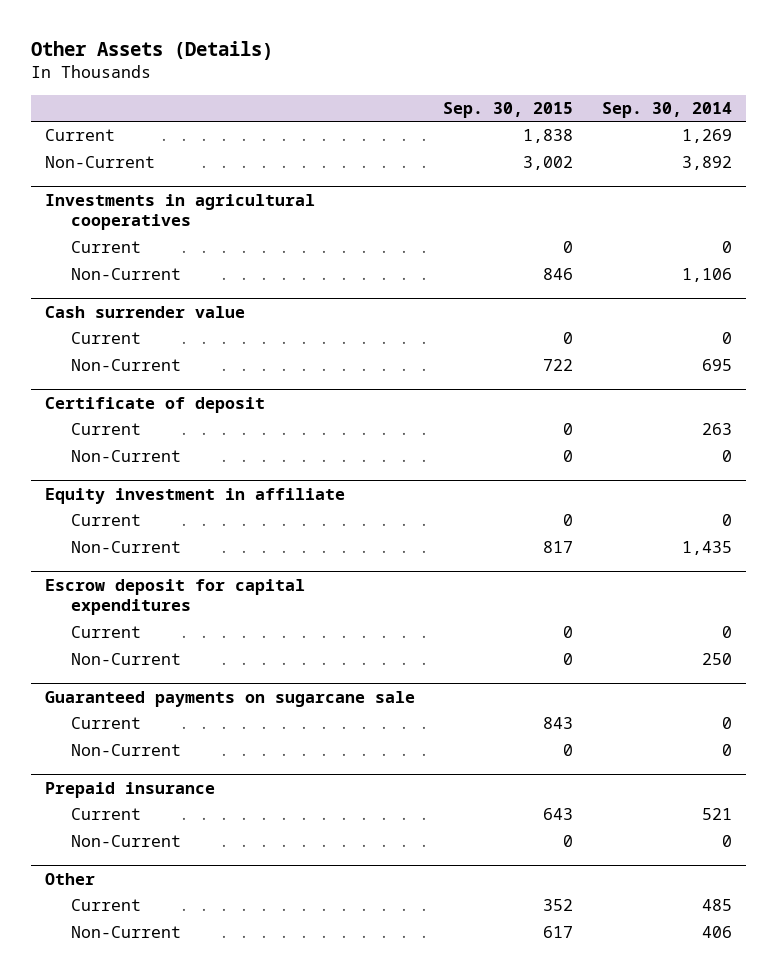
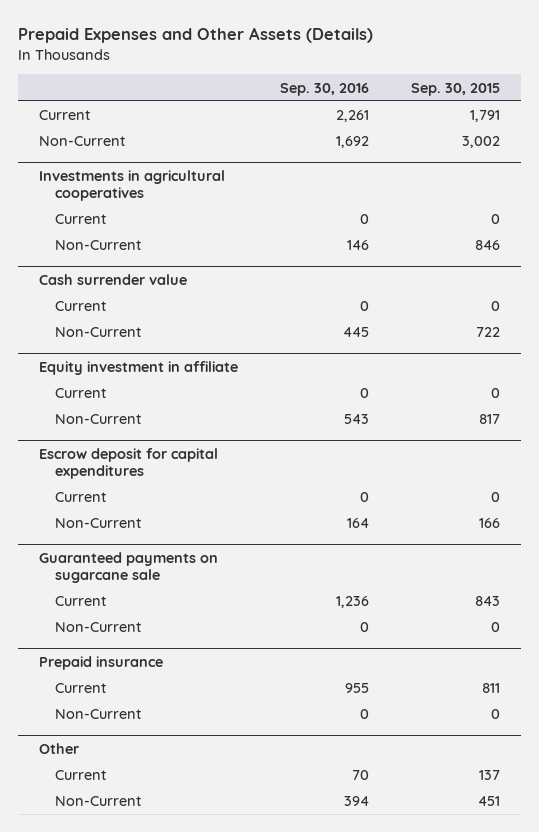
[30,41,273,61] Other Assets (Details) -> [18,27,374,44] Prepaid Expenses and Other Assets (Details)
[601,101,732,118] Sep. 30, 2014 -> none
none -> [279,82,369,96] Sep. 30, 2016
[523,129,574,144] 1,838 -> [469,110,500,123] 1,791
[44,396,265,413] Certificate of deposit -> none
[70,423,141,436] Current -> none
[70,450,181,463] Non-Current -> none
[563,653,574,666] 0 -> [478,518,500,529] 166
[543,808,574,821] 643 -> [481,683,500,694] 811
[543,899,574,912] 352 -> [478,770,500,781] 137
[543,926,574,939] 617 -> [477,796,500,807] 451

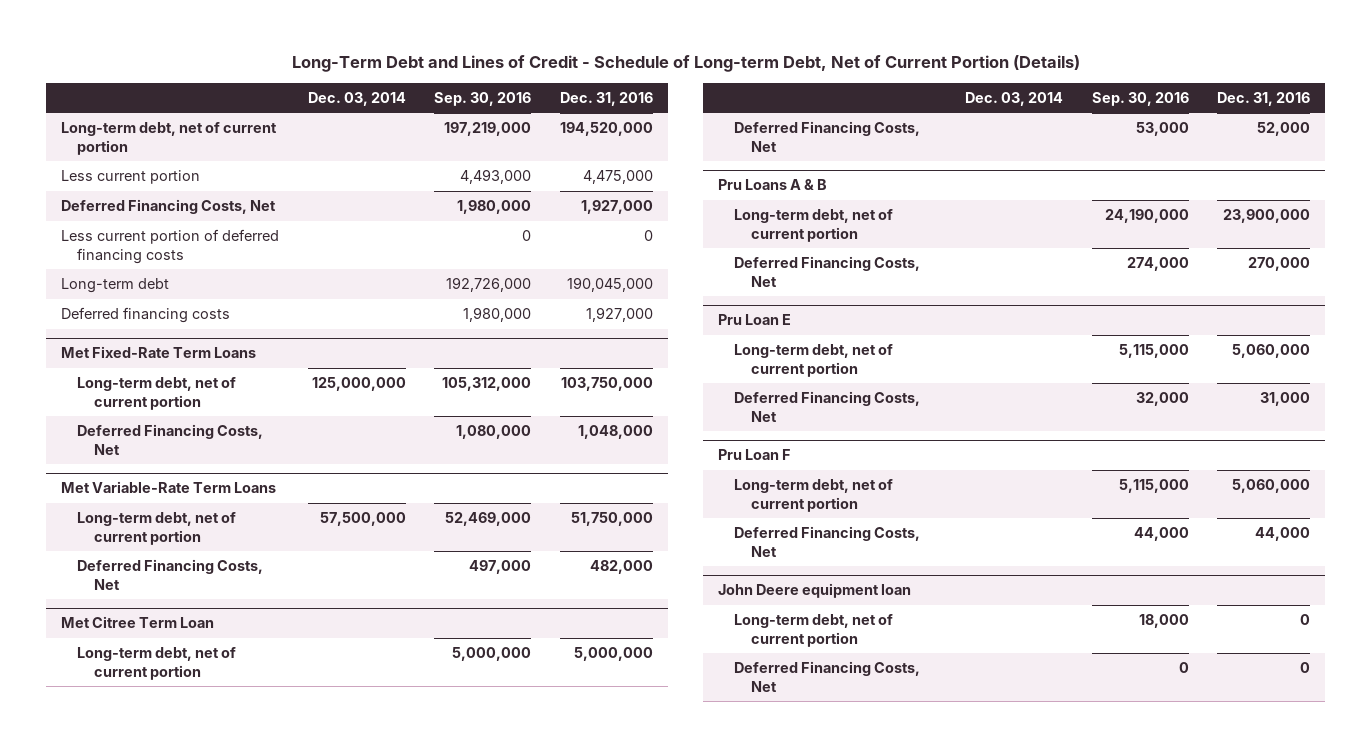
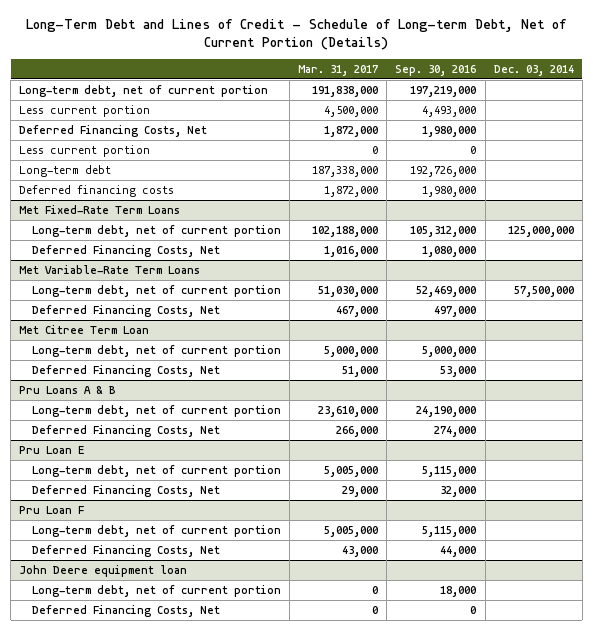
[560,91,654,106] Dec. 31, 2016 -> none
none -> [298,64,379,76] Mar. 31, 2017
[60,229,279,264] Less current portion of deferred financing costs -> [19,144,151,157] Less current portion

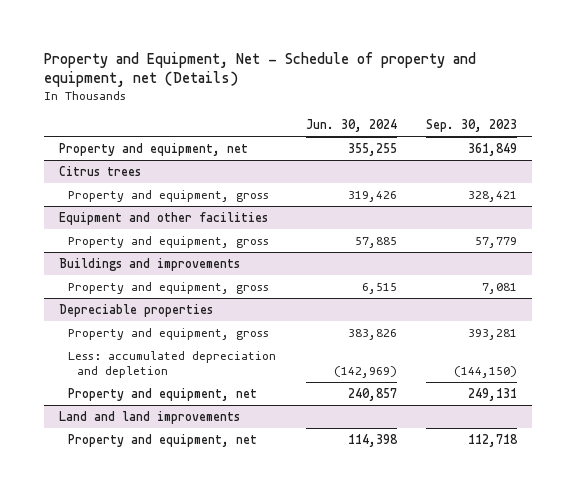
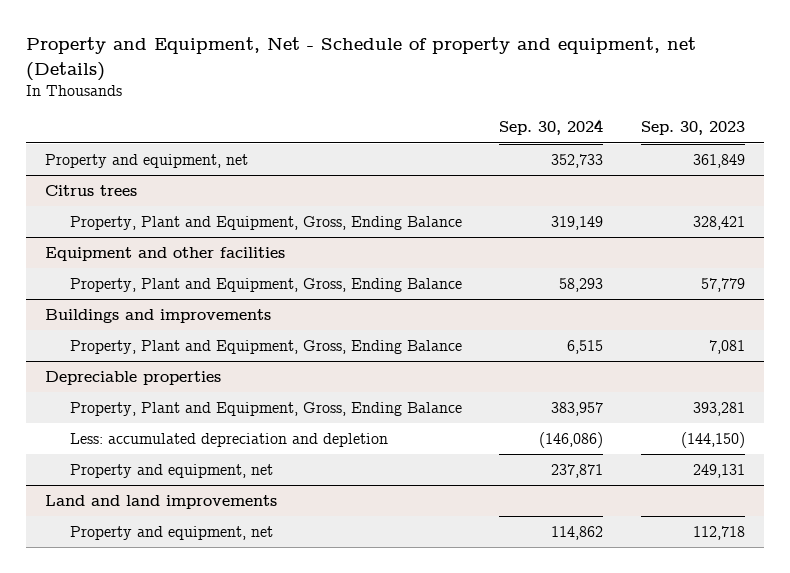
[305,119,397,133] Jun. 30, 2024 -> none
none -> [499,119,604,136] Sep. 30, 2024
[67,190,269,203] Property and equipment, gross -> [69,215,462,230] Property, Plant and Equipment, Gross, Ending Balance
[67,236,269,249] Property and equipment, gross -> [69,277,462,292] Property, Plant and Equipment, Gross, Ending Balance
[67,282,269,295] Property and equipment, gross -> [69,339,462,354] Property, Plant and Equipment, Gross, Ending Balance
[67,328,269,341] Property and equipment, gross -> [69,401,462,416] Property, Plant and Equipment, Gross, Ending Balance

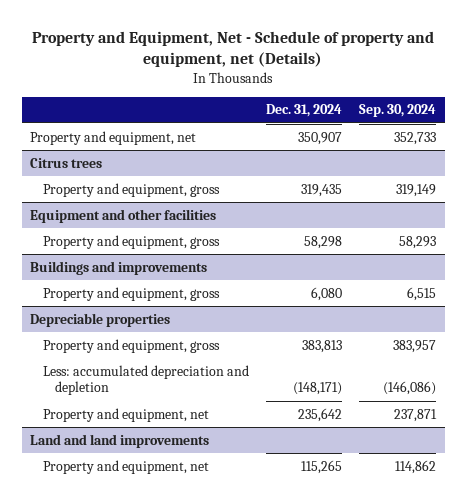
[641,121,746,136] Sep. 30, 2023 -> none
none -> [265,104,342,118] Dec. 31, 2024
[69,215,462,230] Property, Plant and Equipment, Gross, Ending Balance -> [42,182,220,197] Property and equipment, gross
[69,277,462,292] Property, Plant and Equipment, Gross, Ending Balance -> [42,234,220,249] Property and equipment, gross
[69,339,462,354] Property, Plant and Equipment, Gross, Ending Balance -> [42,286,220,301] Property and equipment, gross
[69,401,462,416] Property, Plant and Equipment, Gross, Ending Balance -> [42,338,220,353] Property and equipment, gross

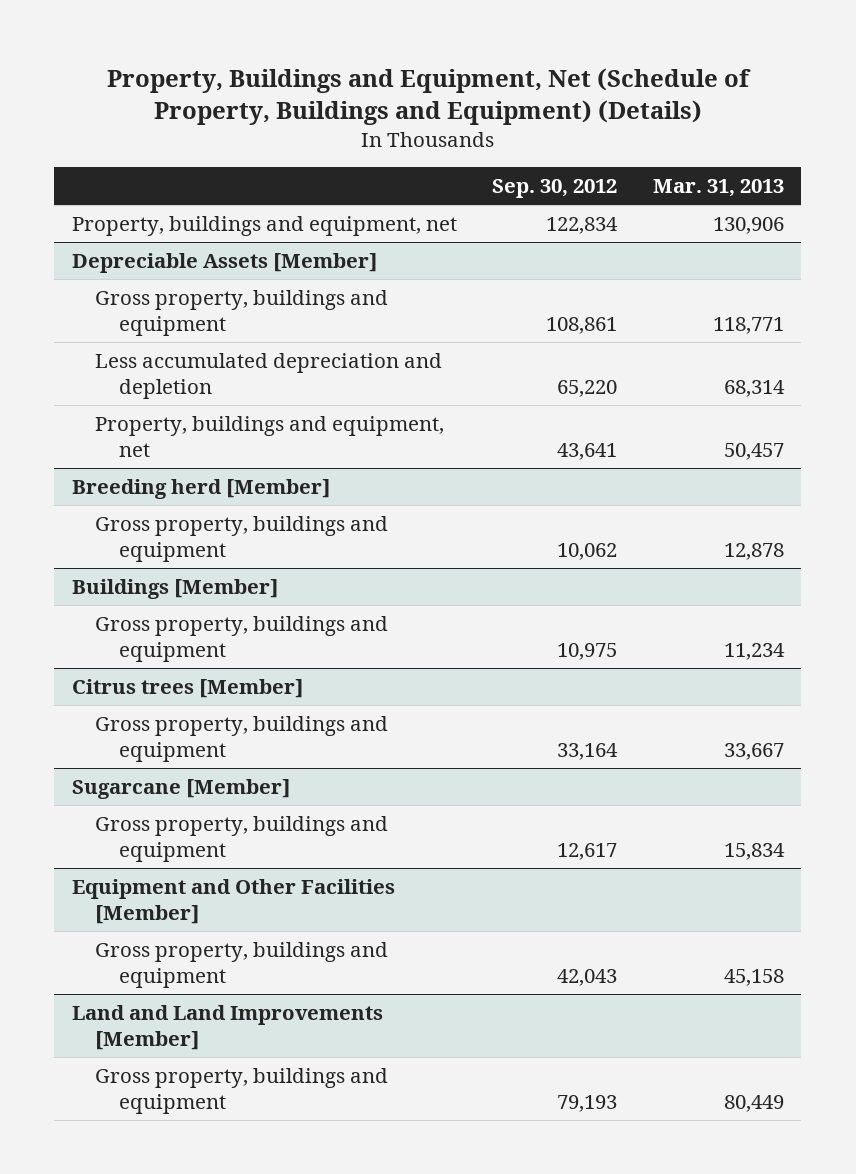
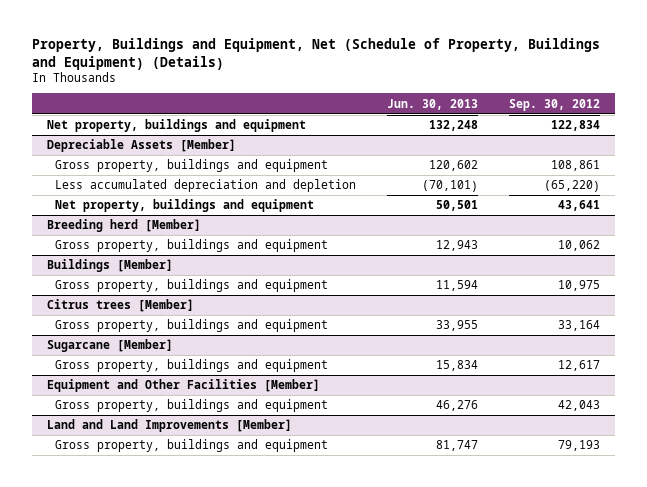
[652,179,784,198] Mar. 31, 2013 -> none
none -> [387,98,479,110] Jun. 30, 2013
[72,215,458,236] Property, buildings and equipment, net -> [46,119,306,133] Net property, buildings and equipment
[557,379,618,397] 65,220 -> [543,180,600,193] (65,220)
[95,415,445,457] Property, buildings and equipment, net -> [55,199,315,213] Net property, buildings and equipment

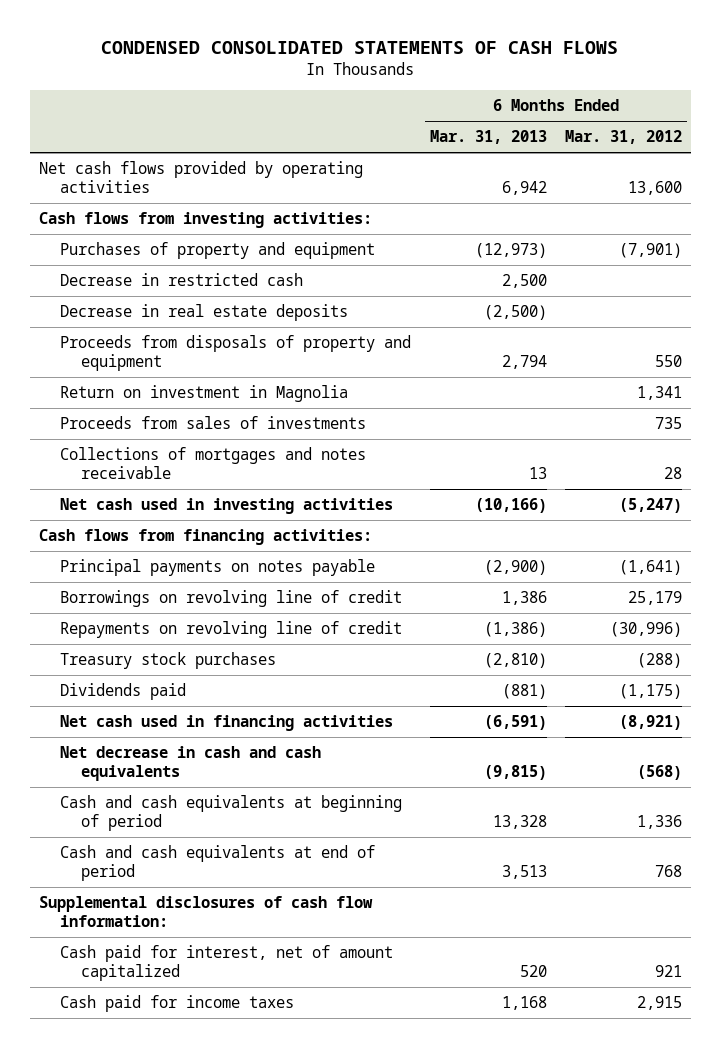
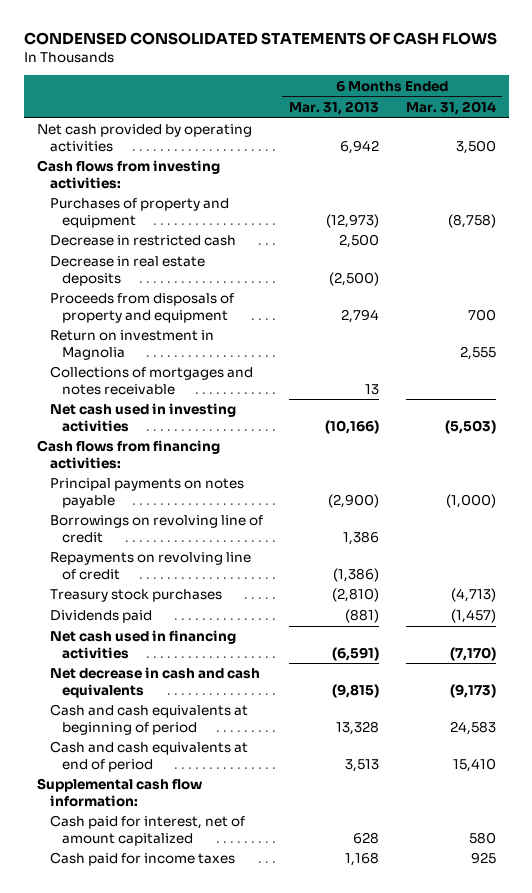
[564,130,682,145] Mar. 31, 2012 -> none
none -> [405,100,496,115] Mar. 31, 2014
[38,161,363,194] Net cash flows provided by operating activities -> [36,124,252,152] Net cash provided by operating activities
[60,416,367,430] Proceeds from sales of investments -> none
[38,896,373,928] Supplemental disclosures of cash flow information: -> [36,778,203,807] Supplemental cash flow information:
[519,965,547,978] 520 -> [353,831,380,844] 628

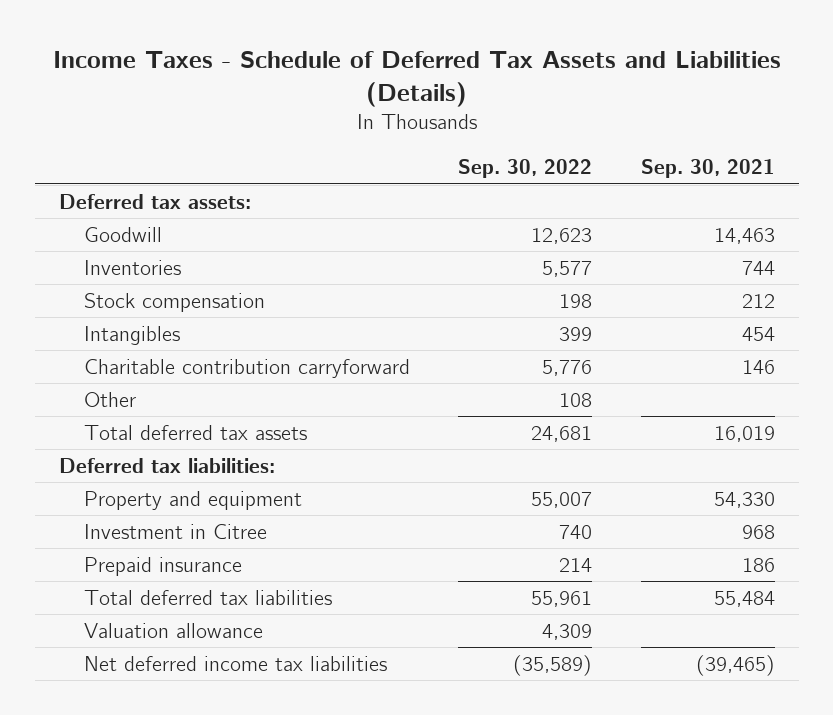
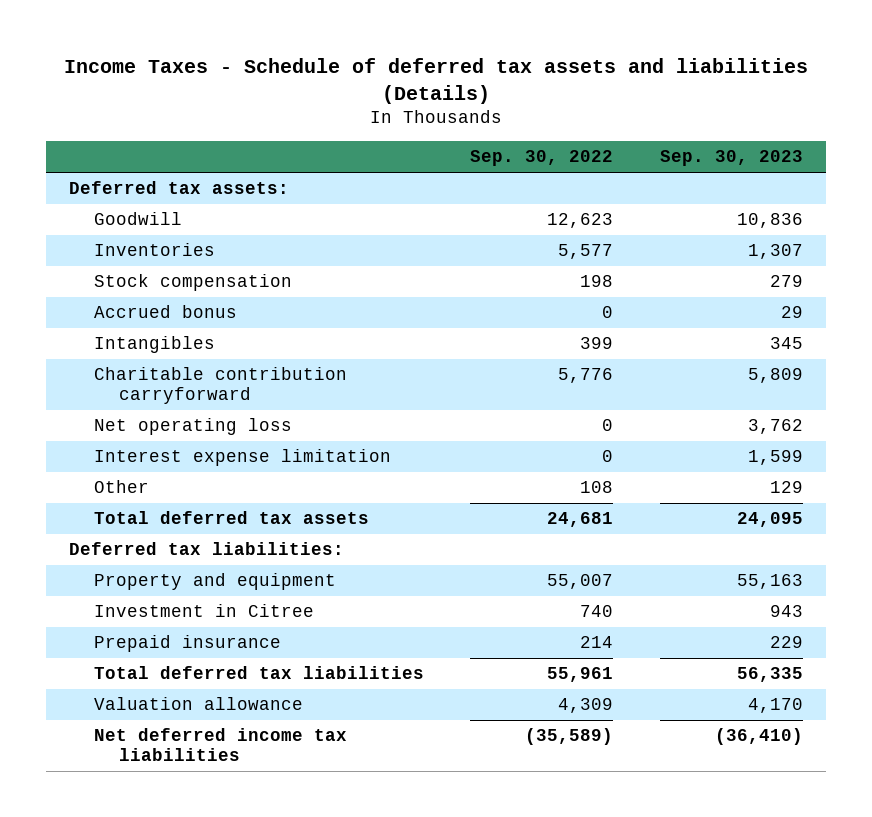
[52,50,781,107] Income Taxes - Schedule of Deferred Tax Assets and Liabilities (Details) -> [64,57,809,104] Income Taxes - Schedule of deferred tax assets and liabilities (Details)
[640,159,775,179] Sep. 30, 2021 -> none
none -> [659,150,803,167] Sep. 30, 2023
none -> [94,305,238,319] Accrued bonus
none -> [94,418,293,436] Net operating loss
none -> [94,449,392,467] Interest expense limitation

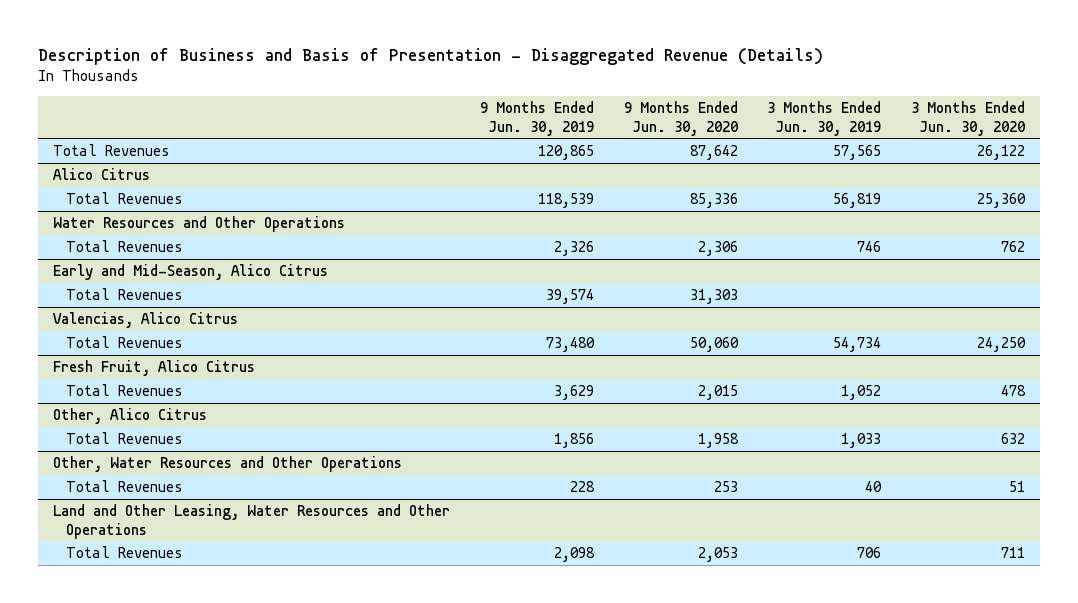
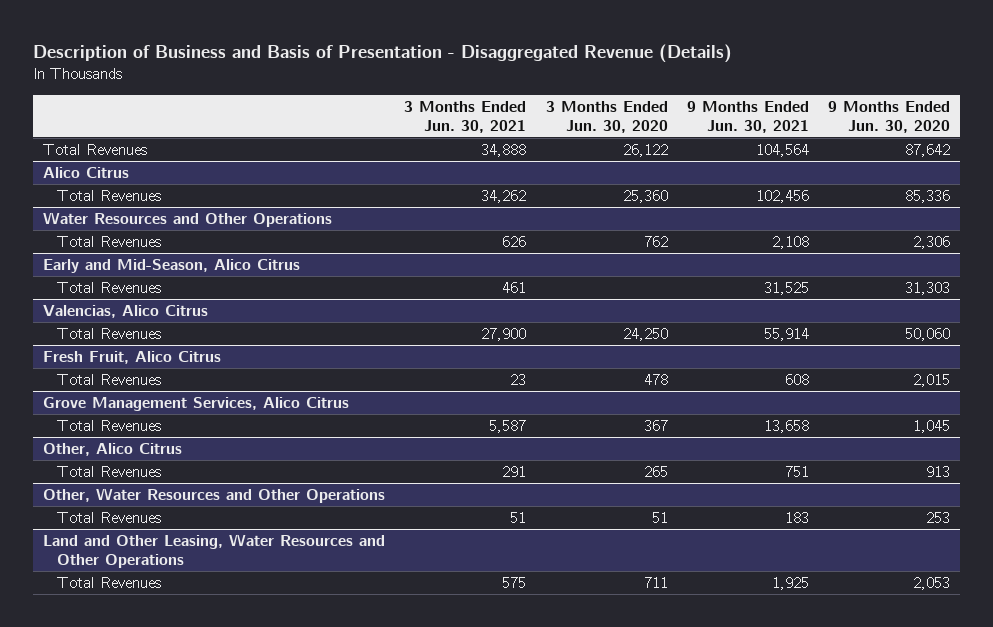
[479,101,594,136] 9 Months Ended Jun. 30, 2019 -> none
[767,101,882,136] 3 Months Ended Jun. 30, 2019 -> none
none -> [404,100,527,133] 3 Months Ended Jun. 30, 2021
none -> [687,100,810,133] 9 Months Ended Jun. 30, 2021
none -> [42,396,349,411] Grove Management Services, Alico Citrus
none -> [57,419,162,431] Total Revenues
[697,433,739,449] 1,958 -> [926,465,951,477] 913
[1000,433,1025,445] 632 -> [643,465,668,477] 265

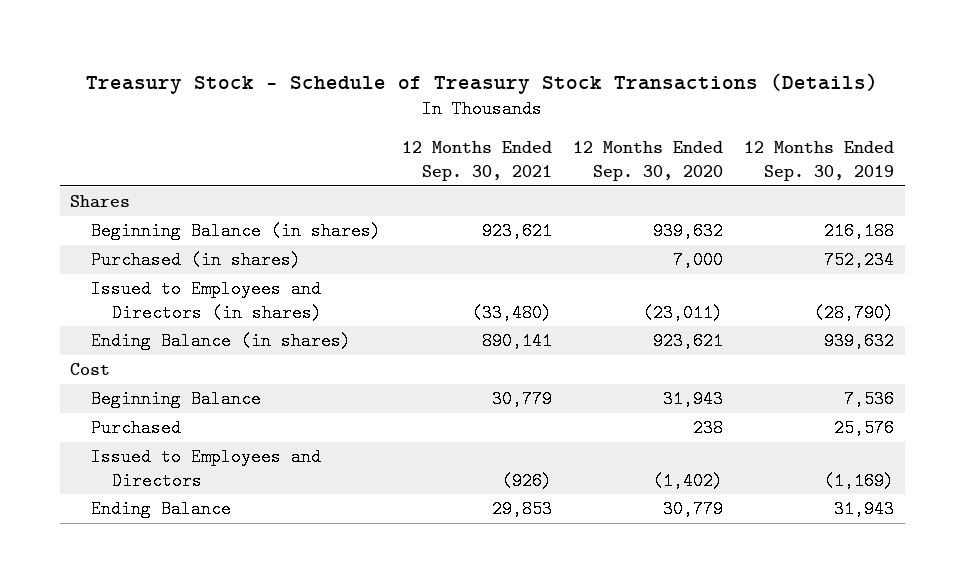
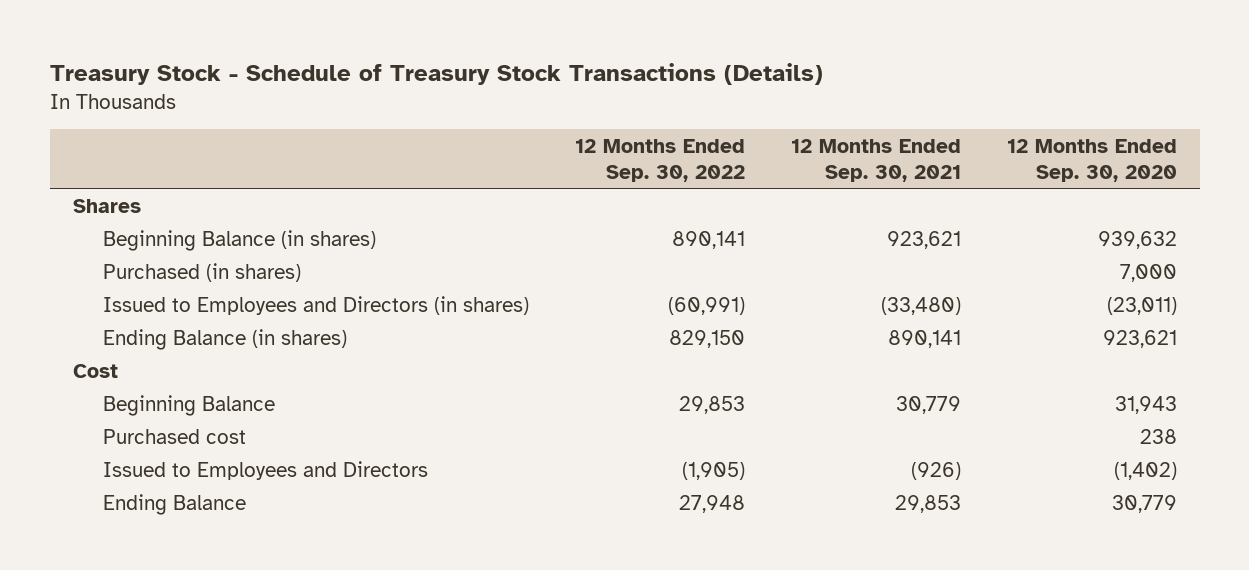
[744,141,895,181] 12 Months Ended Sep. 30, 2019 -> none
none -> [574,138,745,182] 12 Months Ended Sep. 30, 2022
[91,419,182,438] Purchased -> [102,429,246,445] Purchased cost

